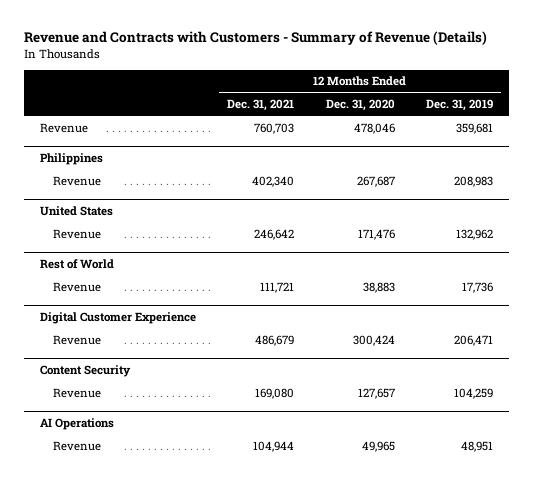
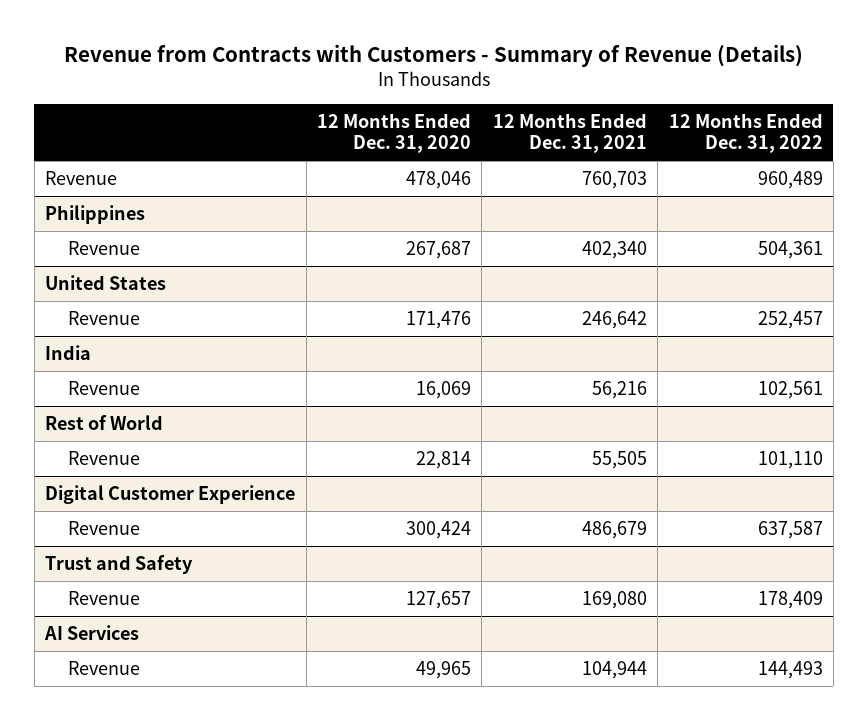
[23,31,487,46] Revenue and Contracts with Customers - Summary of Revenue (Details) -> [63,44,803,68] Revenue from Contracts with Customers - Summary of Revenue (Details)
[426,98,494,111] Dec. 31, 2019 -> none
none -> [668,113,823,154] 12 Months Ended Dec. 31, 2022
none -> [45,345,92,361] India
none -> [68,381,141,396] Revenue
[260,281,295,293] 111,721 -> [591,451,647,470] 55,505
[362,281,395,293] 38,883 -> [415,451,471,470] 22,814
[39,365,131,378] Content Security -> none
none -> [45,555,194,575] Trust and Safety
[39,418,114,431] AI Operations -> none
none -> [44,625,140,641] AI Services

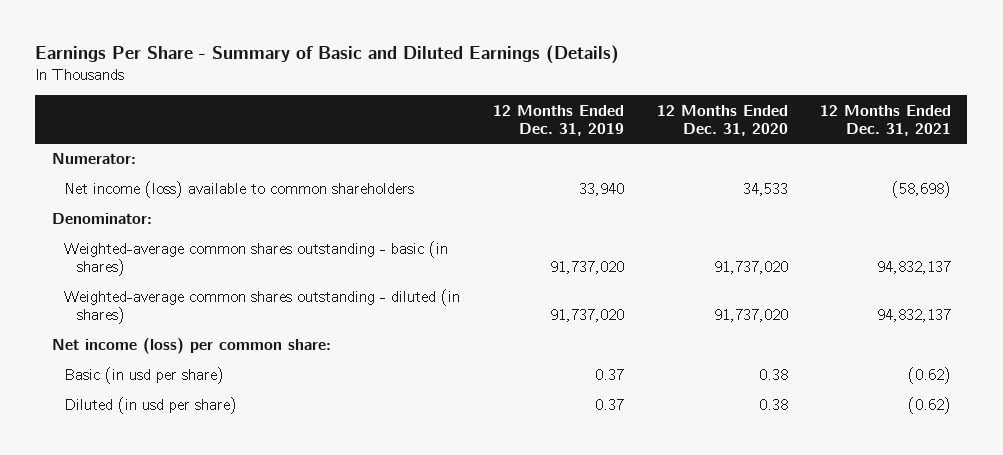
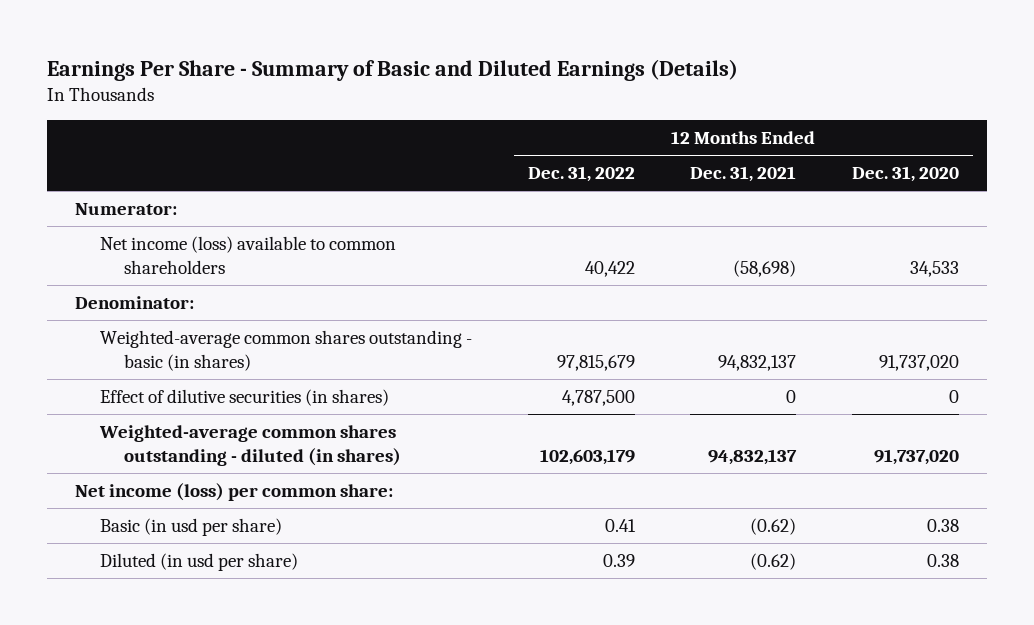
[492,104,624,136] 12 Months Ended Dec. 31, 2019 -> none
none -> [527,166,635,183] Dec. 31, 2022
none -> [99,388,389,406] Effect of dilutive securities (in shares)

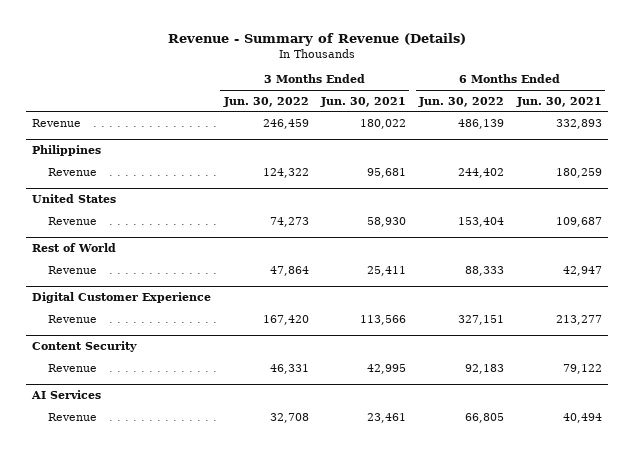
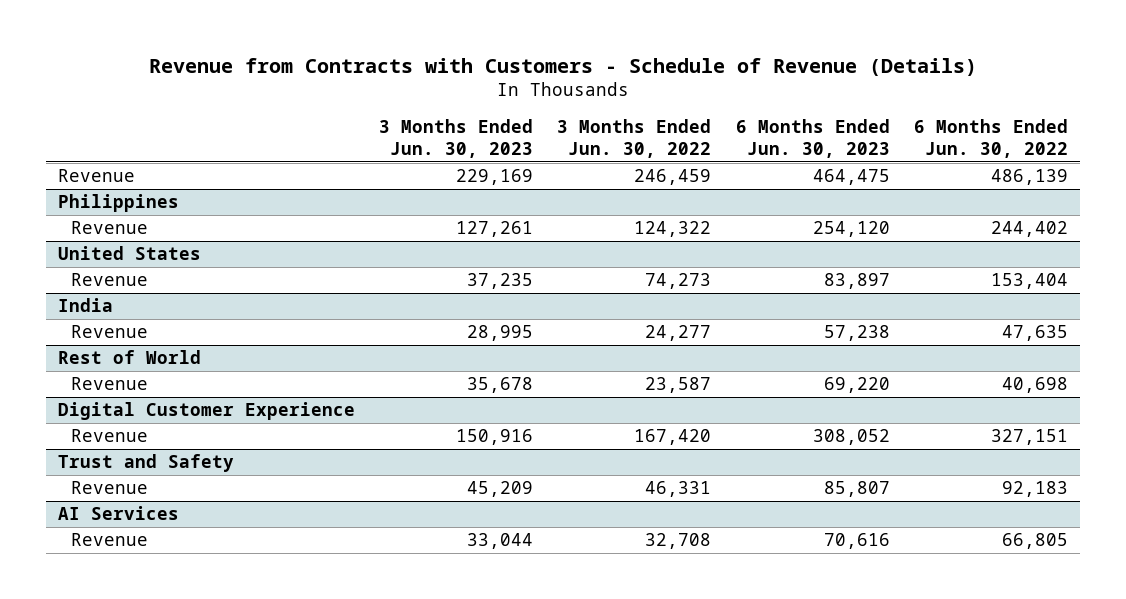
[167,32,466,46] Revenue - Summary of Revenue (Details) -> [148,57,977,76] Revenue from Contracts with Customers - Schedule of Revenue (Details)
[320,96,407,107] Jun. 30, 2021 -> none
[515,96,602,107] Jun. 30, 2021 -> none
none -> [379,118,534,158] 3 Months Ended Jun. 30, 2023
none -> [735,118,890,158] 6 Months Ended Jun. 30, 2023
none -> [58,298,114,313] India
none -> [70,325,148,339] Revenue
[269,265,309,276] 47,864 -> [645,377,712,394] 23,587
[464,265,504,276] 88,333 -> [1001,377,1068,394] 40,698
[31,341,137,353] Content Security -> none
none -> [58,454,235,473] Trust and Safety

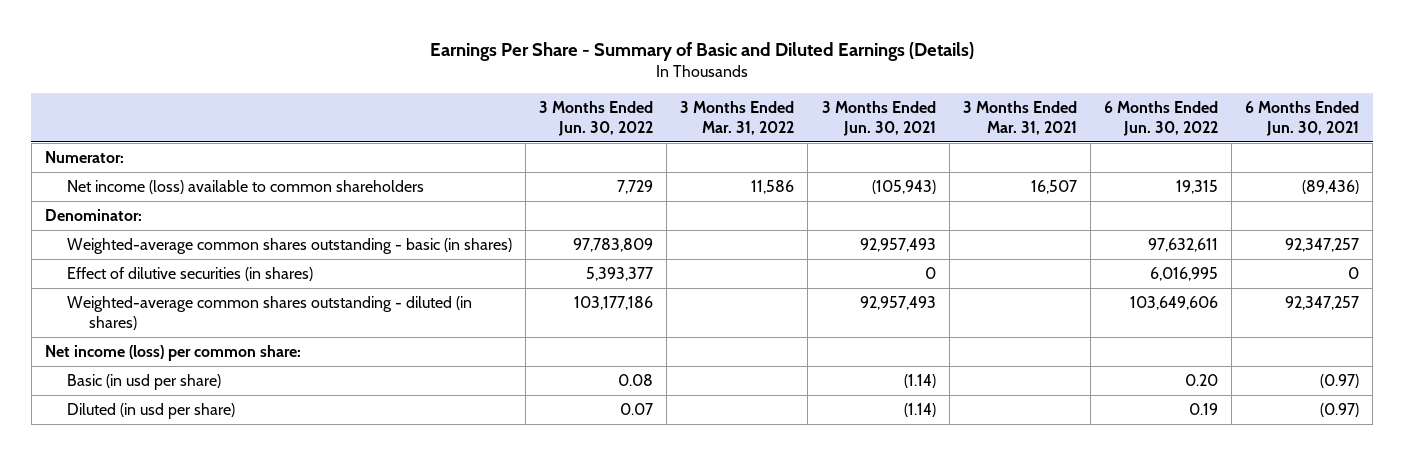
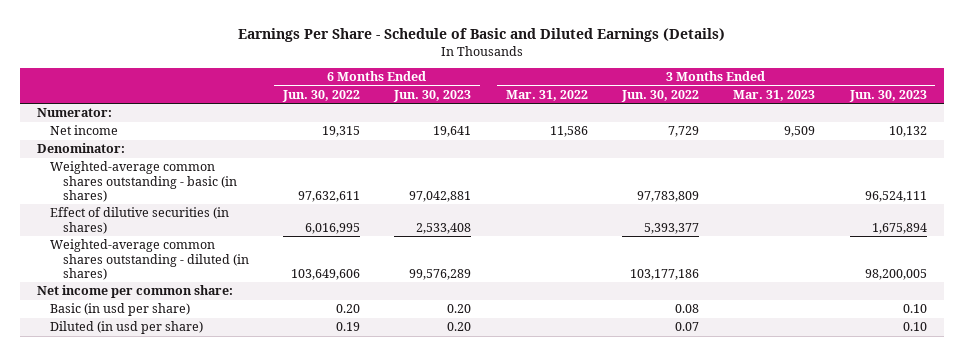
[430,41,975,61] Earnings Per Share - Summary of Basic and Diluted Earnings (Details) -> [238,28,726,43] Earnings Per Share - Schedule of Basic and Diluted Earnings (Details)
[821,101,936,137] 3 Months Ended Jun. 30, 2021 -> none
[962,101,1077,136] 3 Months Ended Mar. 31, 2021 -> none
[1245,101,1360,137] 6 Months Ended Jun. 30, 2021 -> none
none -> [393,89,472,102] Jun. 30, 2023
none -> [733,89,816,101] Mar. 31, 2023
none -> [848,89,927,102] Jun. 30, 2023
[66,179,424,194] Net income (loss) available to common shareholders -> [49,125,118,136] Net income
[44,344,301,361] Net income (loss) per common share: -> [37,285,234,299] Net income per common share:

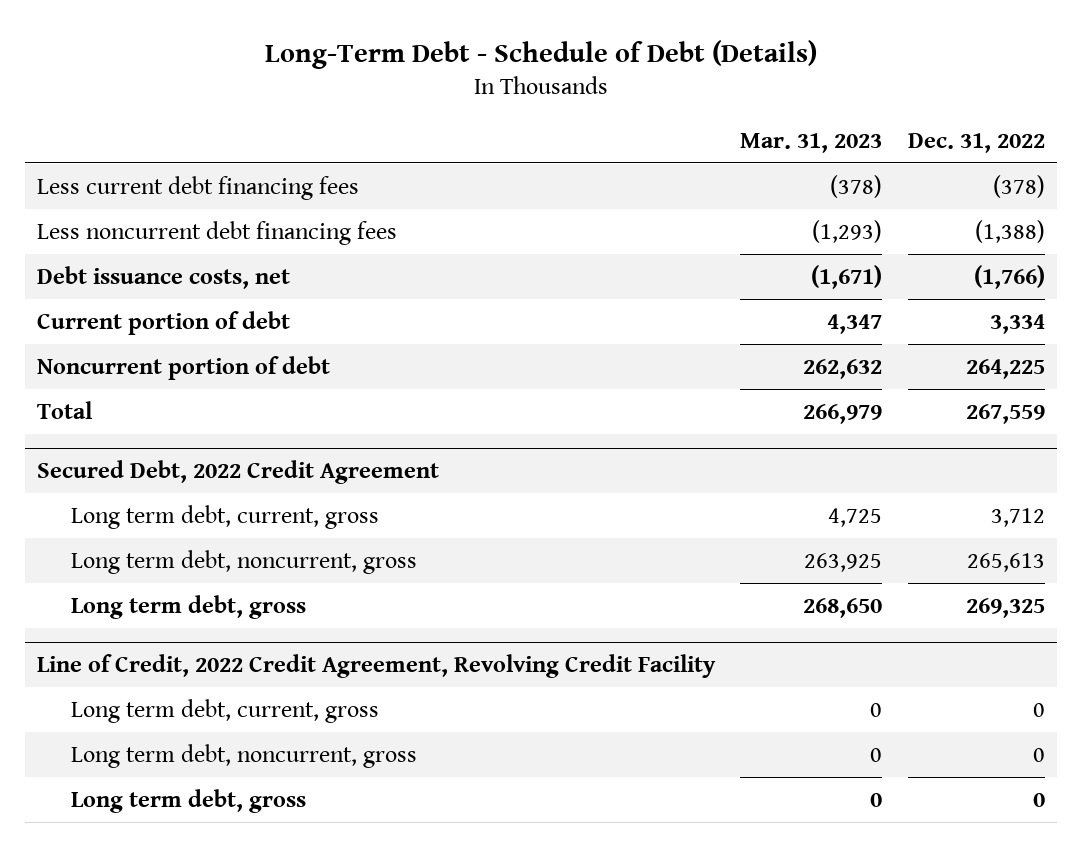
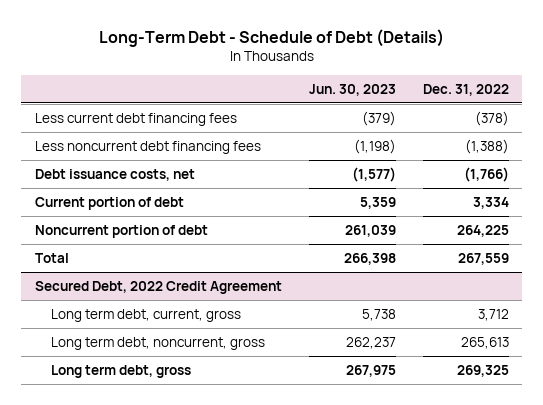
[740,132,883,153] Mar. 31, 2023 -> none
none -> [308,83,396,96] Jun. 30, 2023
[37,654,717,679] Line of Credit, 2022 Credit Agreement, Revolving Credit Facility -> none
[71,698,380,723] Long term debt, current, gross -> none
[71,743,418,768] Long term debt, noncurrent, gross -> none
[71,788,307,813] Long term debt, gross -> none

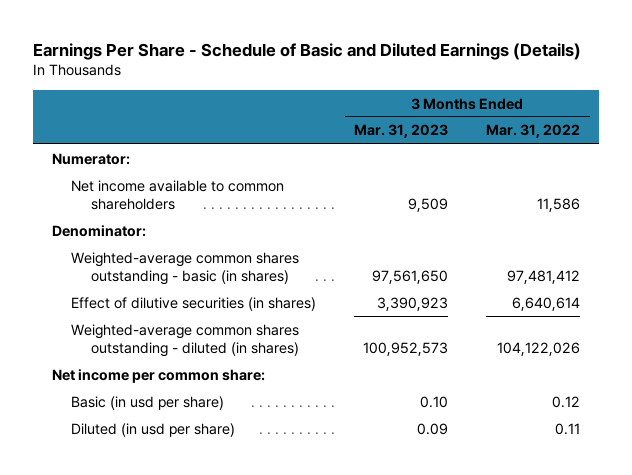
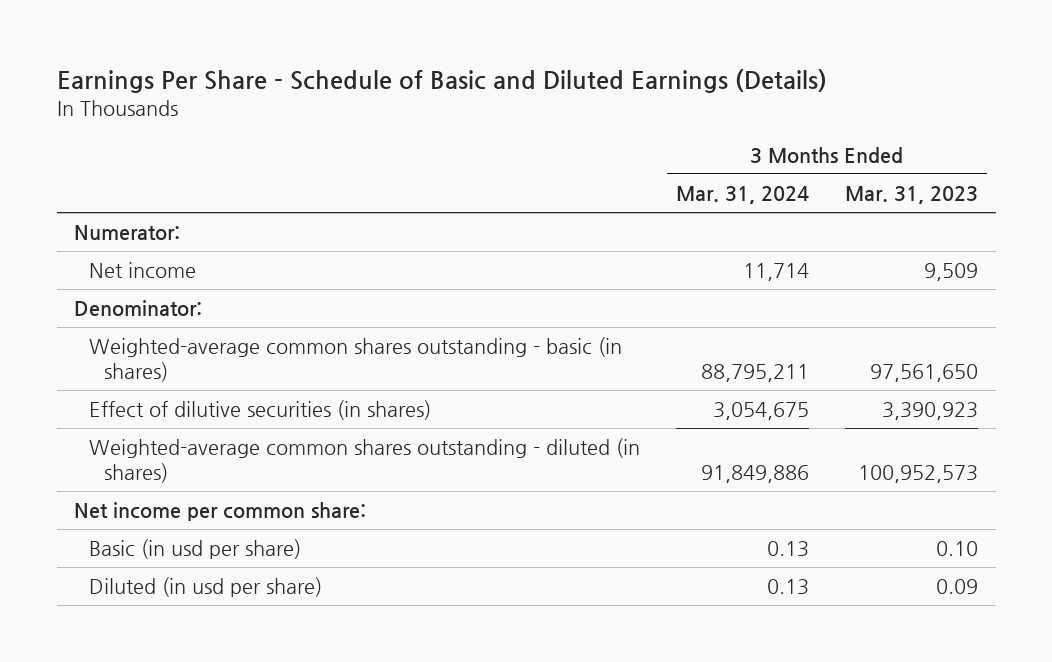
[486,124,581,139] Mar. 31, 2022 -> none
none -> [676,186,810,205] Mar. 31, 2024
[71,179,285,210] Net income available to common shareholders -> [89,262,197,279] Net income

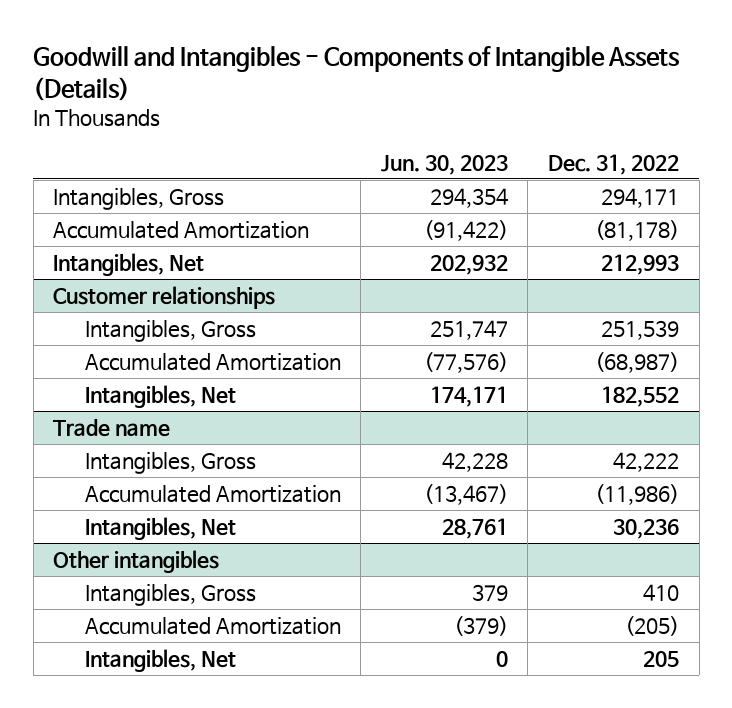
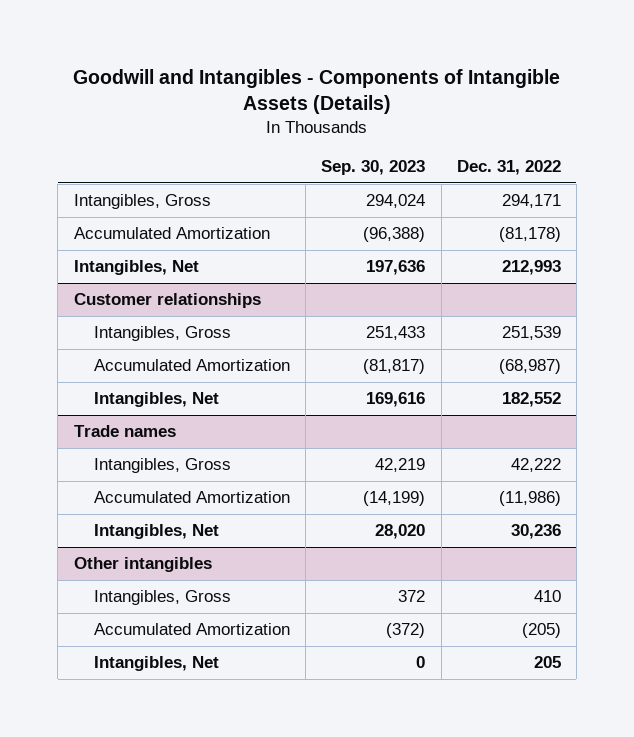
[380,154,508,175] Jun. 30, 2023 -> none
none -> [321,160,426,176] Sep. 30, 2023
[53,418,171,437] Trade name -> [73,425,176,438] Trade names

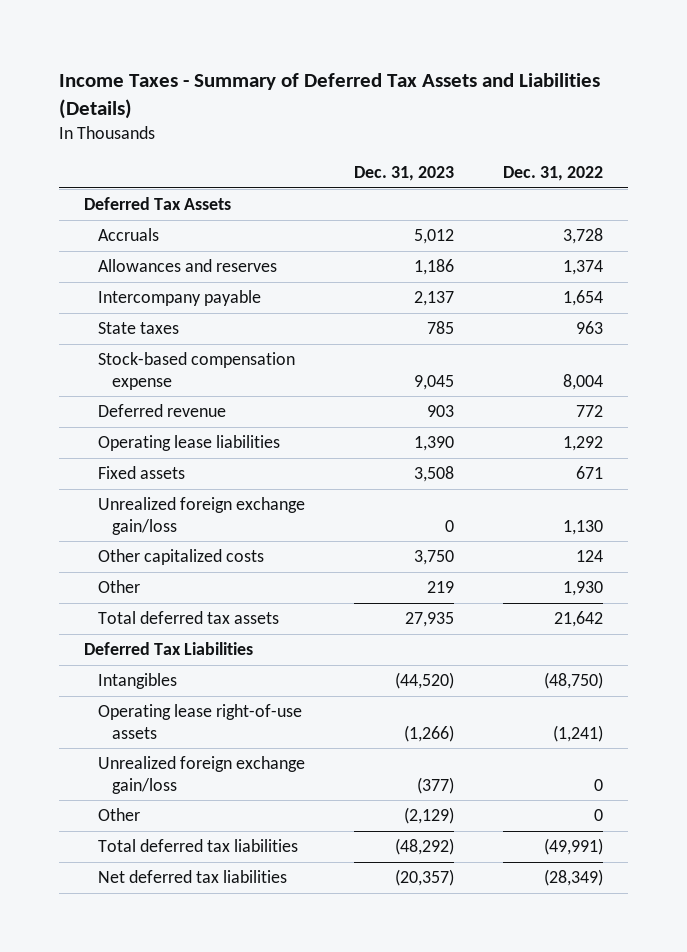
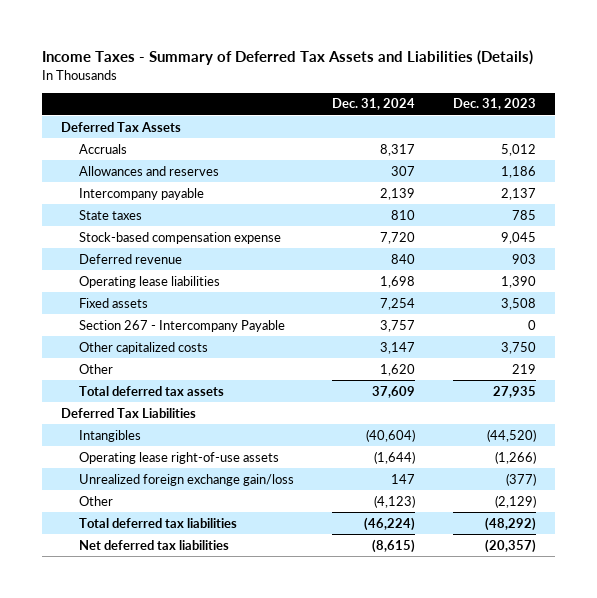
[503,166,604,182] Dec. 31, 2022 -> none
none -> [332,98,416,111] Dec. 31, 2024
[97,497,305,536] Unrealized foreign exchange gain/loss -> none
none -> [79,319,286,332] Section 267 - Intercompany Payable

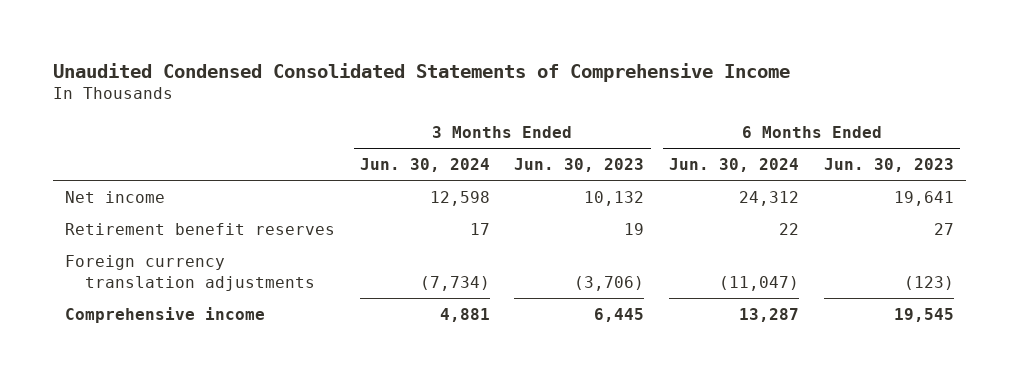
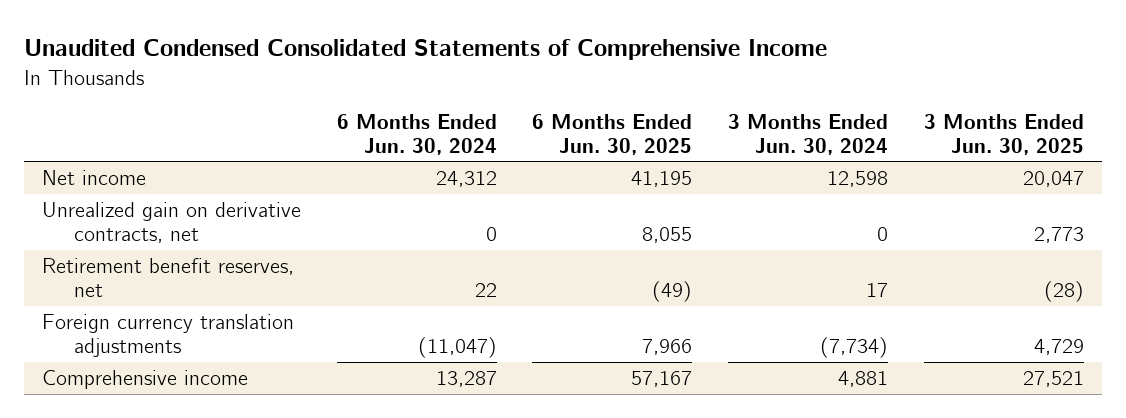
[514,158,645,173] Jun. 30, 2023 -> none
[823,158,954,173] Jun. 30, 2023 -> none
none -> [532,113,693,155] 6 Months Ended Jun. 30, 2025
none -> [923,113,1084,155] 3 Months Ended Jun. 30, 2025
none -> [41,202,301,244] Unrealized gain on derivative contracts, net
[64,223,335,236] Retirement benefit reserves -> [41,258,294,298] Retirement benefit reserves, net

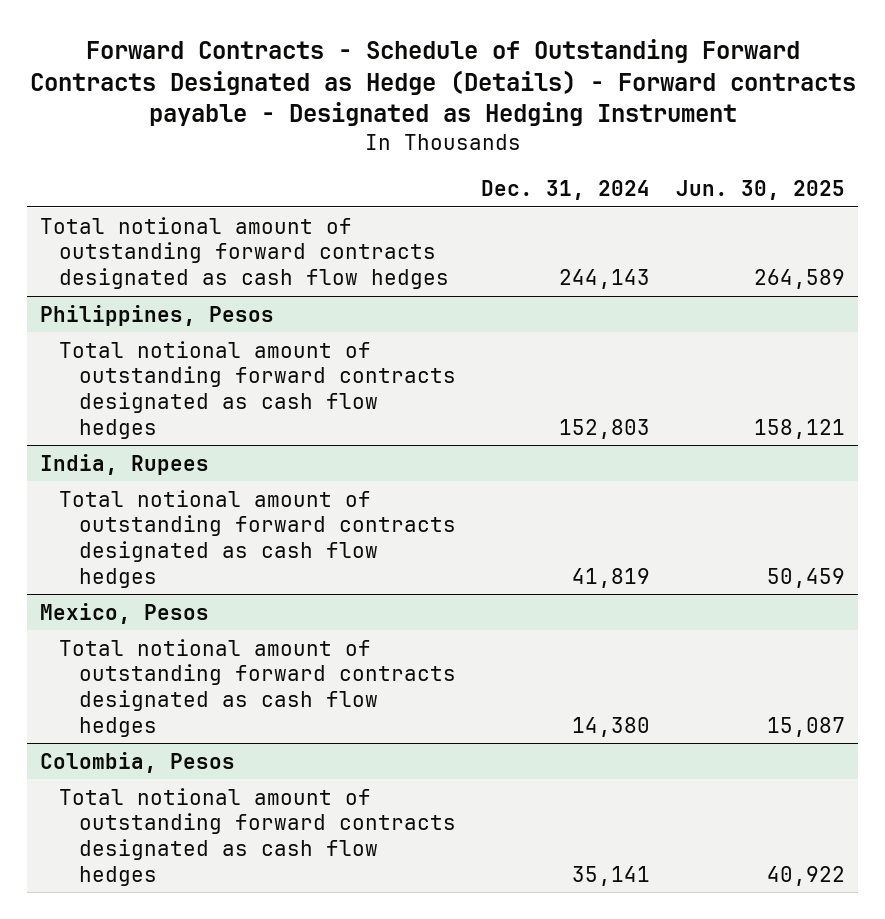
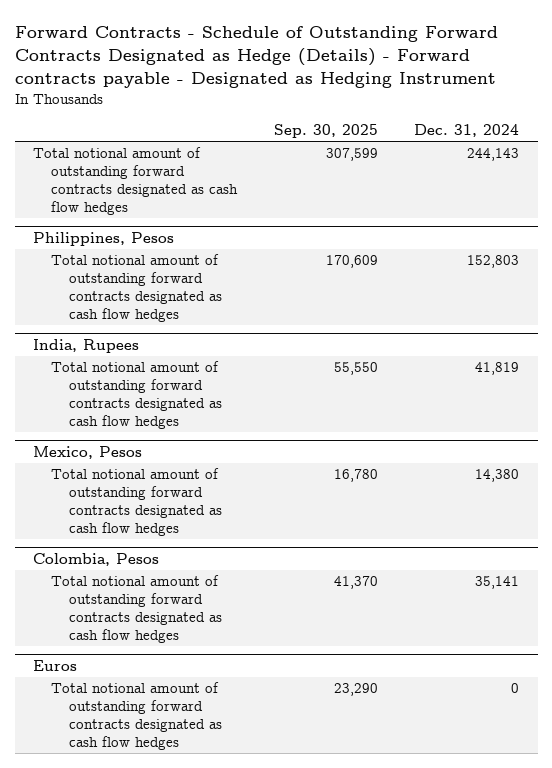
[676,179,846,200] Jun. 30, 2025 -> none
none -> [273,124,378,139] Sep. 30, 2025
none -> [32,660,77,672] Euros
none -> [51,682,223,750] Total notional amount of outstanding forward contracts designated as cash flow hedges

